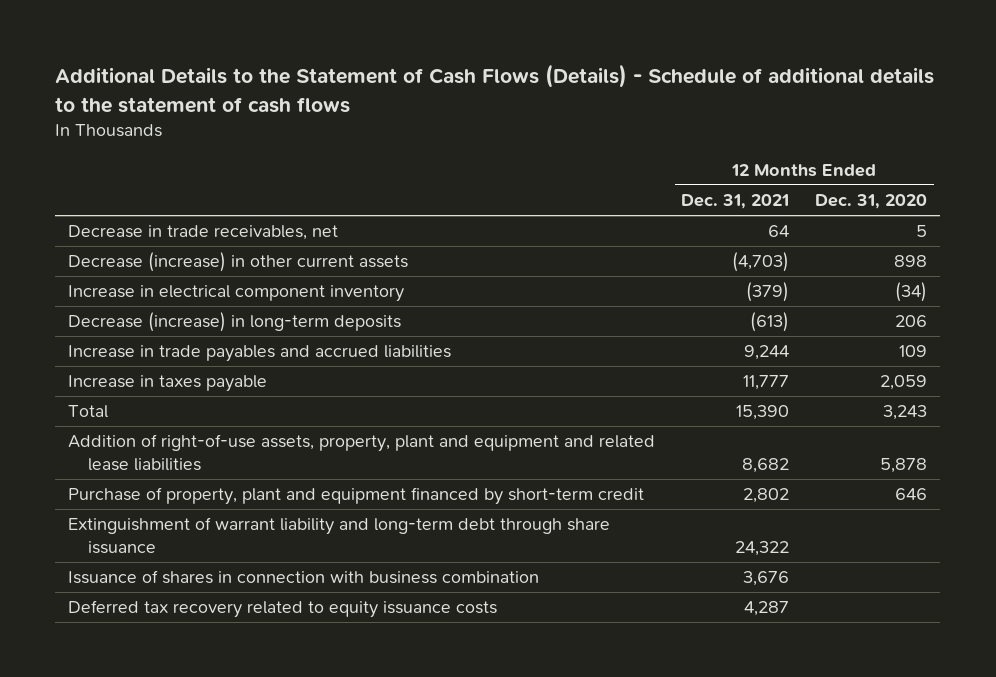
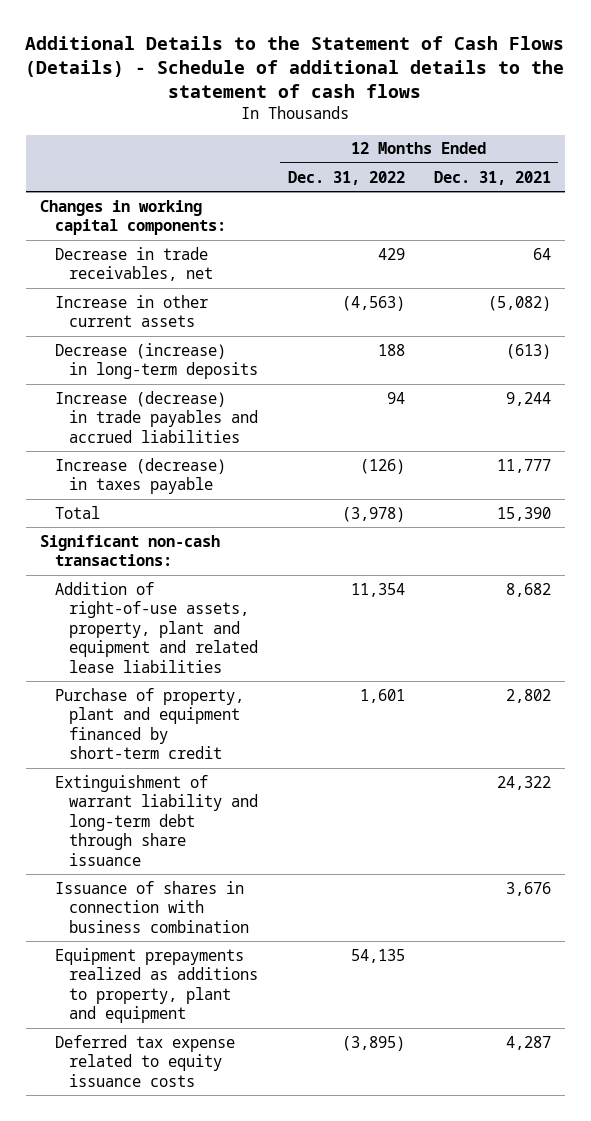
[815,194,928,210] Dec. 31, 2020 -> none
none -> [287,170,405,185] Dec. 31, 2022
none -> [40,199,226,236] Changes in working capital components:
[68,285,405,303] Increase in electrical component inventory -> none
[68,252,409,273] Decrease (increase) in other current assets -> [54,294,208,328] Increase in other current assets
[732,252,790,273] (4,703) -> [487,295,551,311] (5,082)
[68,345,452,363] Increase in trade payables and accrued liabilities -> [54,390,259,443] Increase (decrease) in trade payables and accrued liabilities
[68,375,268,393] Increase in taxes payable -> [54,457,226,495] Increase (decrease) in taxes payable
none -> [40,534,221,567] Significant non-cash transactions:
none -> [54,947,259,1024] Equipment prepayments realized as additions to property, plant and equipment
[68,600,498,619] Deferred tax recovery related to equity issuance costs -> [54,1034,235,1087] Deferred tax expense related to equity issuance costs

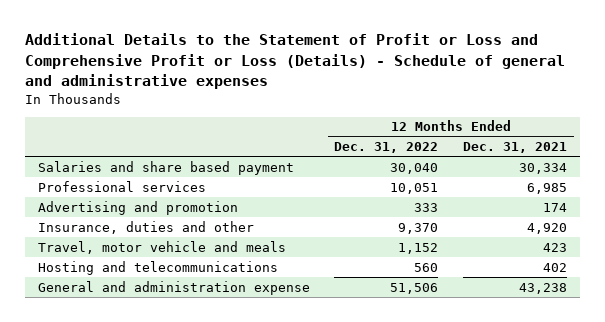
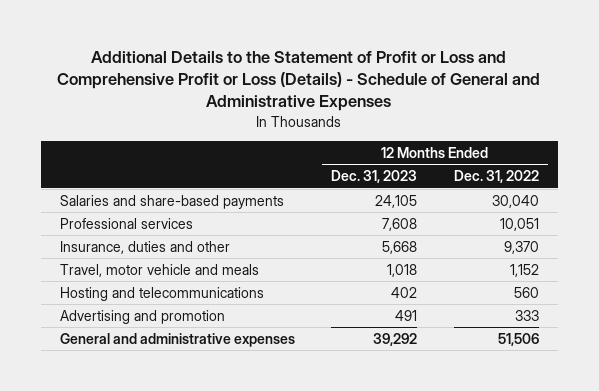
[25,33,566,89] Additional Details to the Statement of Profit or Loss and Comprehensive Profit or Loss (Details) - Schedule of general and administrative expenses -> [57,51,541,112] Additional Details to the Statement of Profit or Loss and Comprehensive Profit or Loss (Details) - Schedule of General and Administrative Expenses
[463,142,568,154] Dec. 31, 2021 -> none
none -> [331,170,418,184] Dec. 31, 2023
[37,160,294,175] Salaries and share based payment -> [59,194,284,209] Salaries and share-based payments
[37,200,238,215] Advertising and promotion -> [59,309,225,324] Advertising and promotion
[37,280,310,295] General and administration expense -> [59,332,295,347] General and administrative expenses

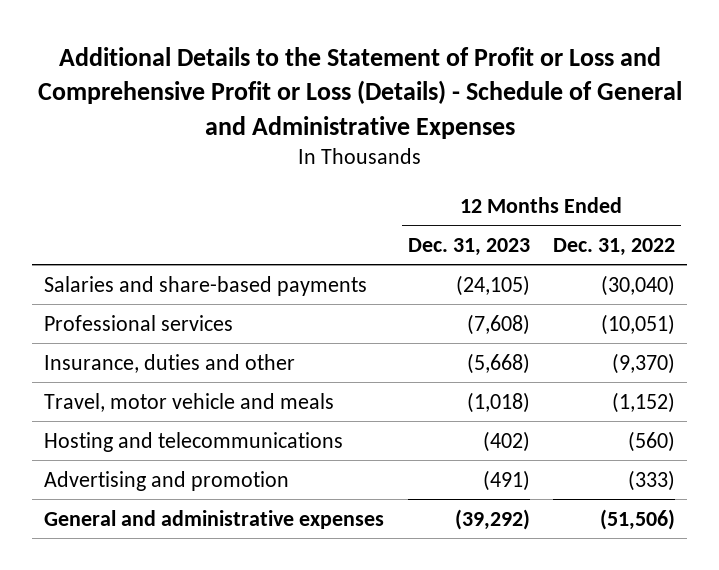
[375,194,418,208] 24,105 -> [455,274,530,296] (24,105)
[492,194,540,208] 30,040 -> [601,274,676,296] (30,040)
[382,217,418,231] 7,608 -> [466,313,530,335] (7,608)
[500,217,540,231] 10,051 -> [601,313,676,335] (10,051)
[382,240,418,254] 5,668 -> [466,352,530,374] (5,668)
[504,240,540,254] 9,370 -> [612,352,676,374] (9,370)
[387,263,418,277] 1,018 -> [466,391,530,413] (1,018)
[510,263,540,277] 1,152 -> [612,391,676,413] (1,152)
[391,286,418,298] 402 -> [482,430,530,452] (402)
[514,286,540,298] 560 -> [628,430,676,452] (560)
[395,309,418,321] 491 -> [482,469,530,491] (491)
[515,309,540,321] 333 -> [628,469,676,491] (333)
[373,332,418,346] 39,292 -> [454,508,530,530] (39,292)
[498,332,540,346] 51,506 -> [600,508,676,530] (51,506)

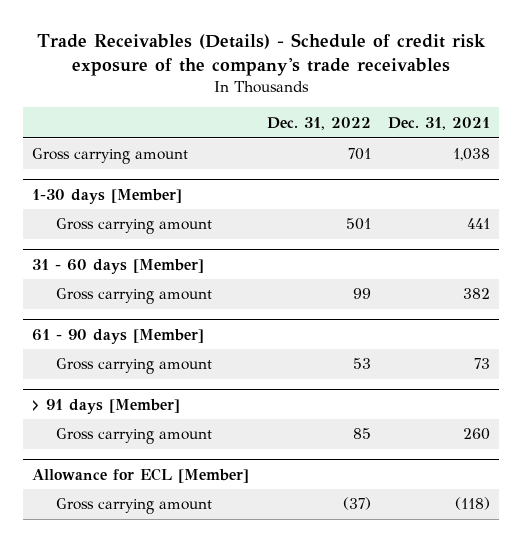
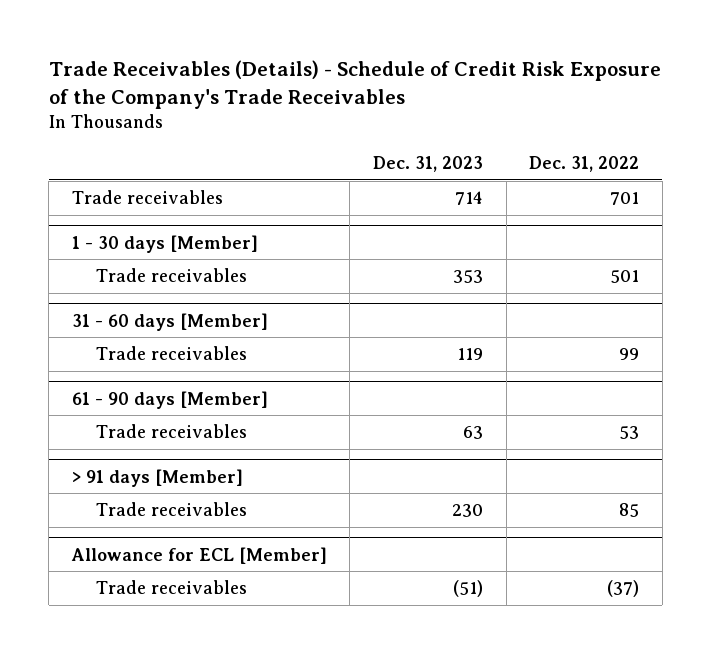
[37,32,487,76] Trade Receivables (Details) - Schedule of credit risk exposure of the company's trade receivables -> [48,60,661,109] Trade Receivables (Details) - Schedule of Credit Risk Exposure of the Company's Trade Receivables
[388,116,491,130] Dec. 31, 2021 -> none
none -> [372,155,483,172] Dec. 31, 2023
[31,148,188,165] Gross carrying amount -> none
[56,218,213,235] Gross carrying amount -> none
none -> [71,190,223,205] Trade receivables
[31,188,182,204] 1-30 days [Member] -> [71,234,258,253] 1 - 30 days [Member]
none -> [95,268,247,283] Trade receivables
[56,288,213,305] Gross carrying amount -> none
none -> [95,346,247,361] Trade receivables
[56,358,213,375] Gross carrying amount -> none
none -> [95,424,247,439] Trade receivables
[56,428,213,445] Gross carrying amount -> none
none -> [95,502,247,517] Trade receivables
[56,498,213,515] Gross carrying amount -> none
none -> [95,580,247,595] Trade receivables

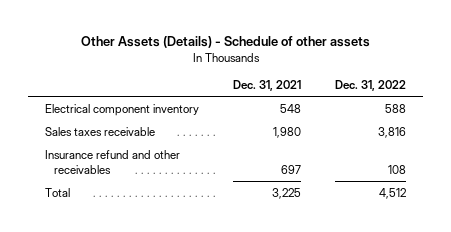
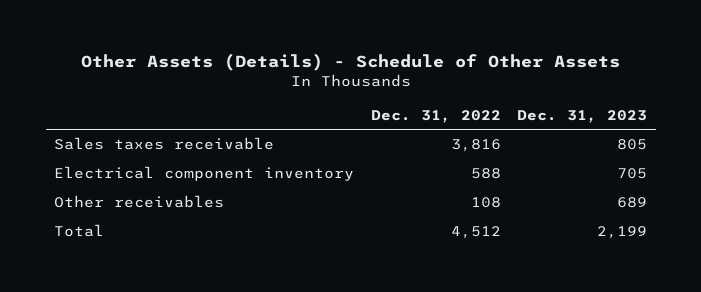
[80,36,370,49] Other Assets (Details) - Schedule of other assets -> [80,53,620,72] Other Assets (Details) - Schedule of Other Assets
[233,79,302,91] Dec. 31, 2021 -> none
none -> [517,109,648,123] Dec. 31, 2023
[45,149,181,174] Insurance refund and other receivables -> none
[45,103,200,116] Electrical component inventory -> [53,166,354,182] Electrical component inventory
none -> [53,195,224,209] Other receivables

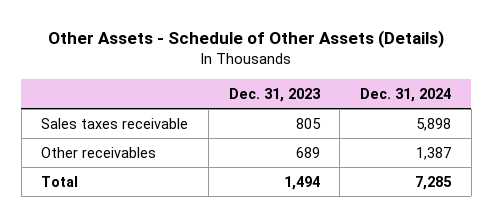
[80,53,620,72] Other Assets (Details) - Schedule of Other Assets -> [48,30,445,49] Other Assets - Schedule of Other Assets (Details)
[370,109,501,123] Dec. 31, 2022 -> none
none -> [359,87,451,102] Dec. 31, 2024
[53,166,354,182] Electrical component inventory -> none
[597,226,648,240] 2,199 -> [283,175,320,190] 1,494

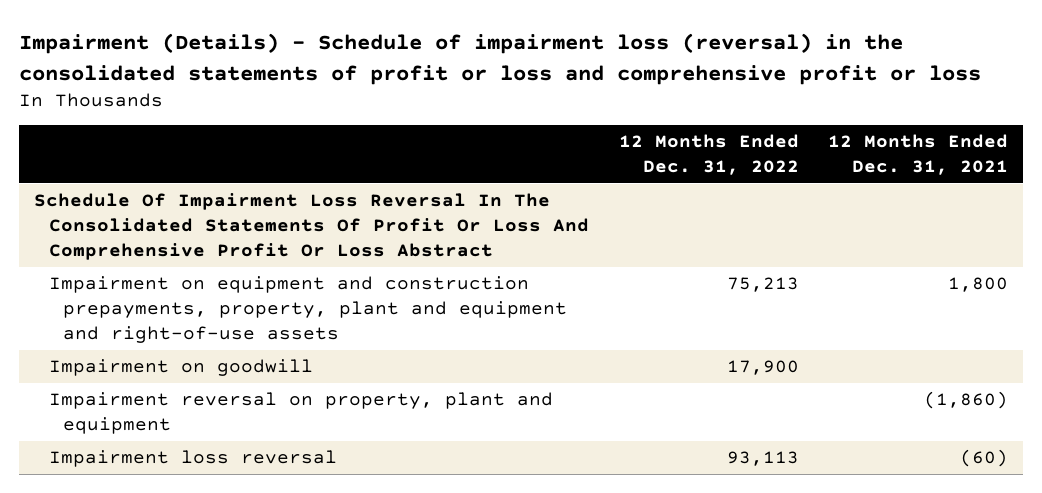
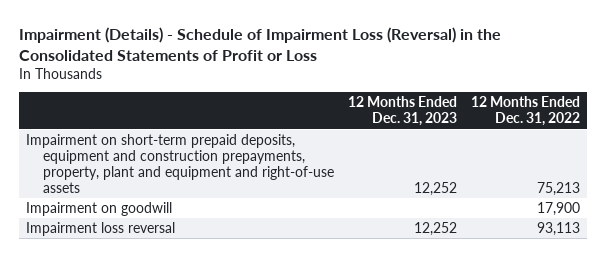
[19,33,982,85] Impairment (Details) - Schedule of impairment loss (reversal) in the consolidated statements of profit or loss and comprehensive profit or loss -> [18,26,501,61] Impairment (Details) - Schedule of Impairment Loss (Reversal) in the Consolidated Statements of Profit or Loss
[828,134,1009,176] 12 Months Ended Dec. 31, 2021 -> none
none -> [348,96,458,127] 12 Months Ended Dec. 31, 2023
[34,193,589,260] Schedule Of Impairment Loss Reversal In The Consolidated Statements Of Profit Or Loss And Comprehensive Profit Or Loss Abstract -> none
[48,276,568,343] Impairment on equipment and construction prepayments, property, plant and equipment and right-of-use assets -> [25,134,335,193] Impairment on short-term prepaid deposits, equipment and construction prepayments, property, plant and equipment and right-of-use assets
[48,392,553,435] Impairment reversal on property, plant and equipment -> none

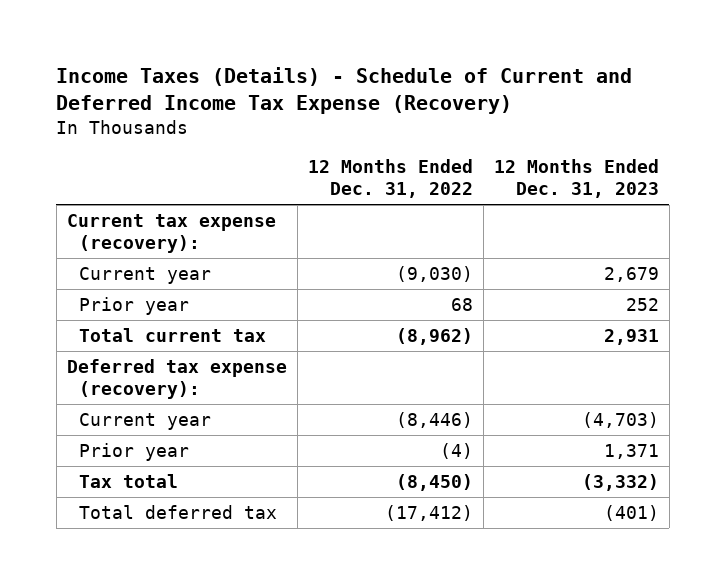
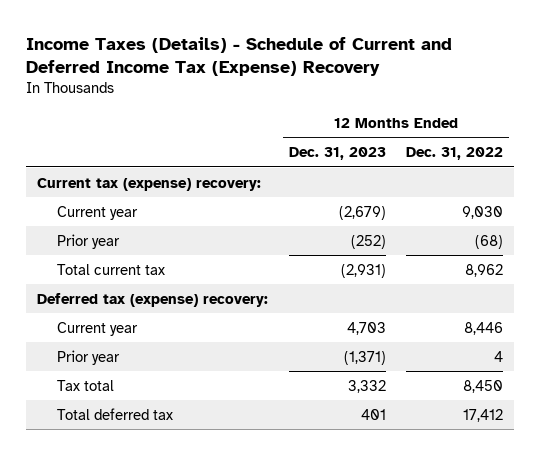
[56,67,633,115] Income Taxes (Details) - Schedule of Current and Deferred Income Tax Expense (Recovery) -> [26,36,453,76] Income Taxes (Details) - Schedule of Current and Deferred Income Tax (Expense) Recovery
[66,213,276,253] Current tax expense (recovery): -> [36,177,261,191] Current tax (expense) recovery:
[395,265,473,282] (9,030) -> [462,205,504,219] 9,030
[603,266,659,282] 2,679 -> [338,205,386,220] (2,679)
[450,297,473,311] 68 -> [475,234,504,249] (68)
[625,297,659,311] 252 -> [350,234,386,249] (252)
[395,327,473,345] (8,962) -> [465,263,504,277] 8,962
[603,328,659,345] 2,931 -> [340,263,386,278] (2,931)
[66,358,287,399] Deferred tax expense (recovery): -> [36,292,268,307] Deferred tax (expense) recovery:
[395,411,473,428] (8,446) -> [464,321,504,335] 8,446
[581,411,659,428] (4,703) -> [346,321,386,335] 4,703
[439,442,473,459] (4) -> [494,350,504,362] 4
[603,443,659,459] 1,371 -> [343,350,386,365] (1,371)
[395,473,473,491] (8,450) -> [463,379,504,393] 8,450
[581,473,659,491] (3,332) -> [347,379,386,393] 3,332
[384,504,473,521] (17,412) -> [463,408,504,422] 17,412
[603,504,659,521] (401) -> [360,408,386,420] 401

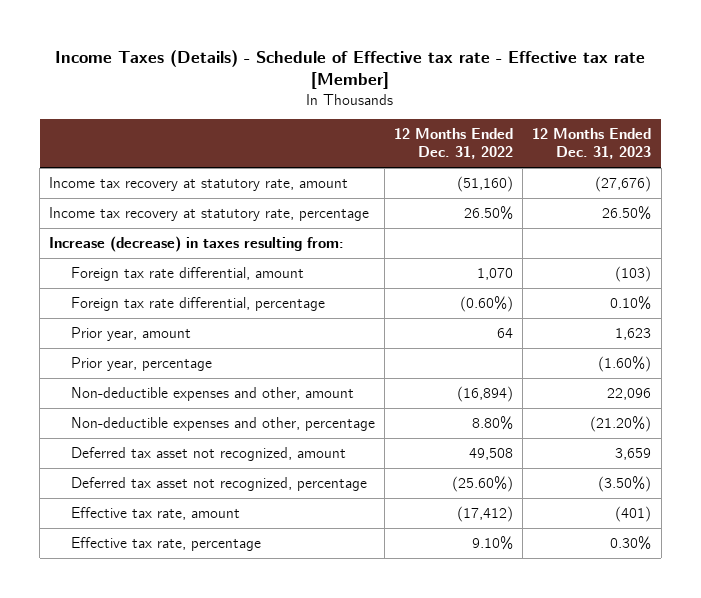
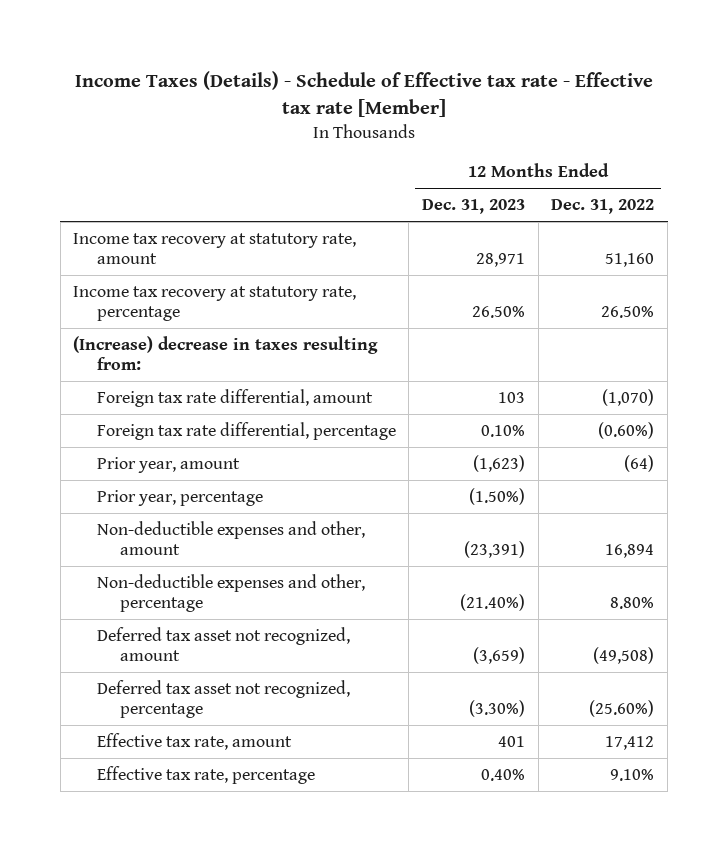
[457,175,514,192] (51,160) -> [605,253,655,268] 51,160
[595,175,652,192] (27,676) -> [476,253,526,268] 28,971
[49,235,345,252] Increase (decrease) in taxes resulting from: -> [73,335,379,371] (Increase) decrease in taxes resulting from:
[477,267,514,280] 1,070 -> [602,388,655,406] (1,070)
[615,265,652,282] (103) -> [498,391,526,403] 103
[497,327,514,338] 64 -> [624,454,655,472] (64)
[615,327,652,340] 1,623 -> [473,454,526,472] (1,623)
[598,355,652,372] (1.60%) -> [469,487,526,505] (1.50%)
[457,385,514,402] (16,894) -> [605,544,655,559] 16,894
[607,387,652,400] 22,096 -> [464,541,526,559] (23,391)
[590,415,652,432] (21.20%) -> [460,594,526,612] (21.40%)
[469,447,514,460] 49,508 -> [593,647,655,665] (49,508)
[615,447,652,460] 3,659 -> [473,647,526,665] (3,659)
[598,475,652,492] (3.50%) -> [469,700,526,718] (3.30%)
[457,505,514,522] (17,412) -> [605,735,655,750] 17,412
[615,505,652,522] (401) -> [498,735,526,747] 401
[610,535,652,550] 0.30% -> [481,768,526,781] 0.40%

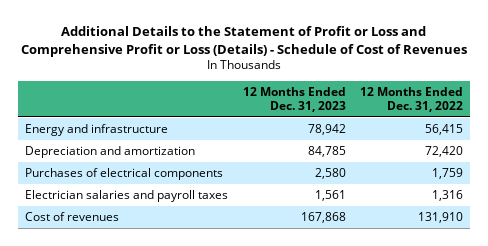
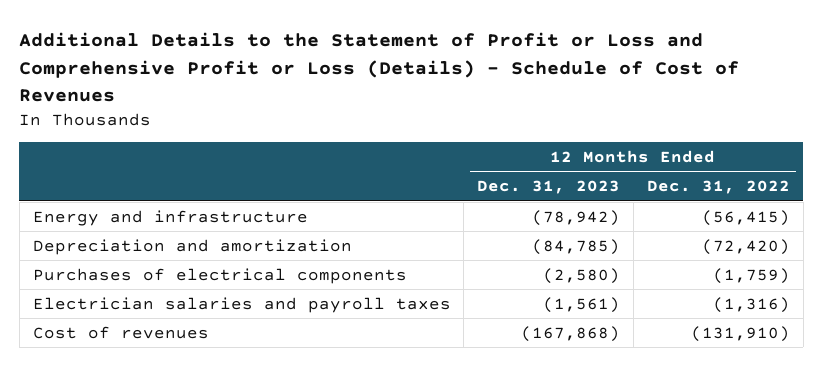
[307,124,346,136] 78,942 -> [532,209,621,226] (78,942)
[424,124,463,136] 56,415 -> [701,209,790,226] (56,415)
[307,146,346,158] 84,785 -> [532,238,621,255] (84,785)
[424,146,463,158] 72,420 -> [701,238,790,255] (72,420)
[314,168,346,180] 2,580 -> [543,267,621,284] (2,580)
[431,168,463,180] 1,759 -> [712,267,790,284] (1,759)
[314,190,346,202] 1,561 -> [543,296,621,313] (1,561)
[431,190,463,202] 1,316 -> [712,296,790,313] (1,316)
[300,212,346,224] 167,868 -> [521,325,621,342] (167,868)
[417,212,463,224] 131,910 -> [690,325,790,342] (131,910)

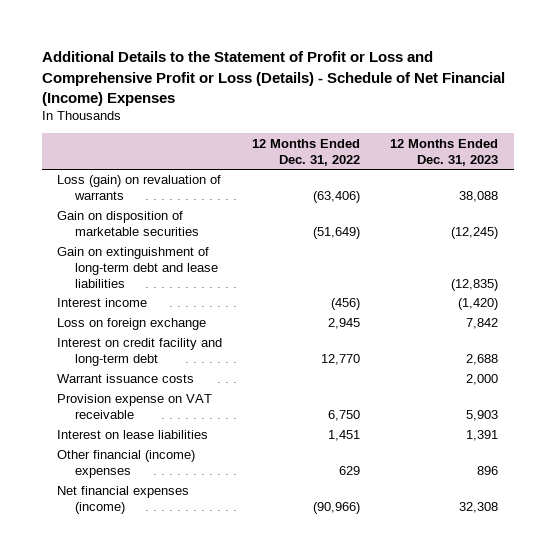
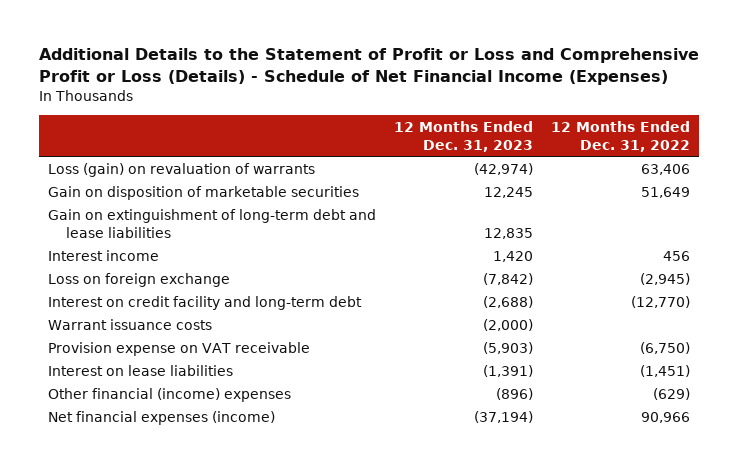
[42,51,506,106] Additional Details to the Statement of Profit or Loss and Comprehensive Profit or Loss (Details) - Schedule of Net Financial (Income) Expenses -> [38,48,699,86] Additional Details to the Statement of Profit or Loss and Comprehensive Profit or Loss (Details) - Schedule of Net Financial Income (Expenses)
[313,191,361,204] (63,406) -> [640,163,690,175] 63,406
[459,191,499,203] 38,088 -> [473,162,533,175] (42,974)
[313,227,361,240] (51,649) -> [640,186,690,198] 51,649
[451,227,499,240] (12,245) -> [483,186,533,198] 12,245
[451,279,499,292] (12,835) -> [483,227,533,239] 12,835
[331,298,361,311] (456) -> [662,250,690,261] 456
[458,298,499,311] (1,420) -> [492,250,533,262] 1,420
[328,318,361,330] 2,945 -> [639,272,690,285] (2,945)
[466,318,499,330] 7,842 -> [482,272,533,285] (7,842)
[321,354,361,366] 12,770 -> [630,295,690,308] (12,770)
[466,354,499,366] 2,688 -> [482,295,533,308] (2,688)
[466,374,499,386] 2,000 -> [482,318,533,331] (2,000)
[328,410,361,422] 6,750 -> [639,341,690,354] (6,750)
[466,410,499,422] 5,903 -> [482,341,533,354] (5,903)
[328,430,361,442] 1,451 -> [639,364,690,377] (1,451)
[466,430,499,442] 1,391 -> [482,364,533,377] (1,391)
[339,466,361,476] 629 -> [652,387,690,400] (629)
[477,466,499,476] 896 -> [495,387,533,400] (896)
[313,502,361,515] (90,966) -> [640,411,690,423] 90,966
[459,502,499,514] 32,308 -> [473,410,533,423] (37,194)

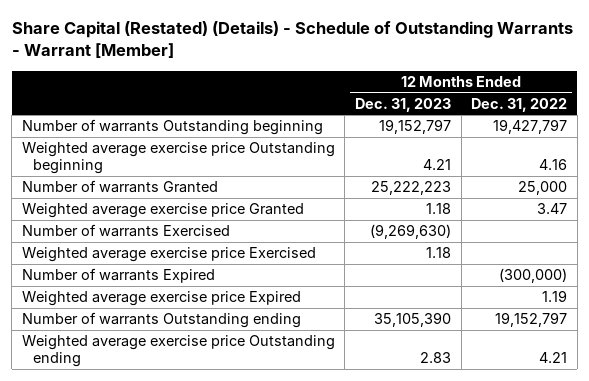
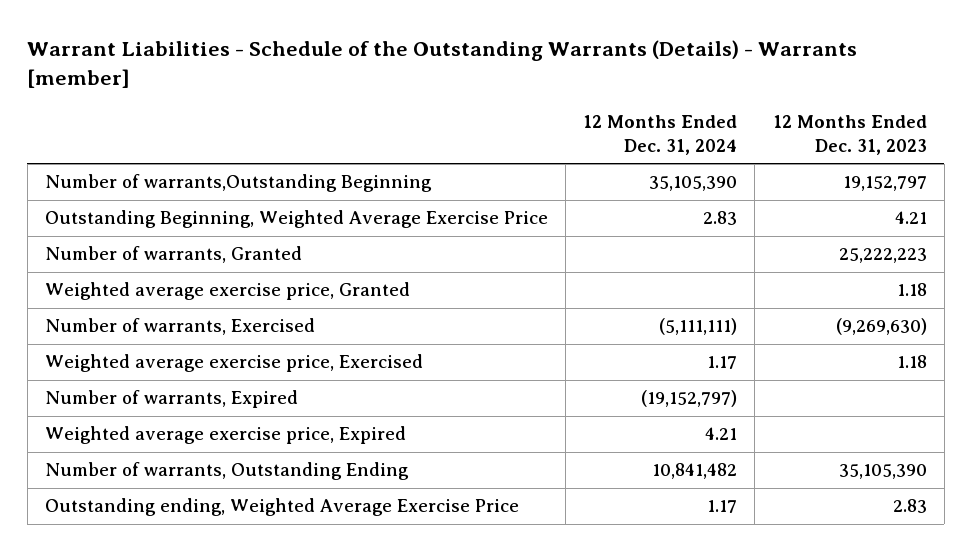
[11,20,573,59] Share Capital (Restated) (Details) - Schedule of Outstanding Warrants - Warrant [Member] -> [27,40,858,88] Warrant Liabilities - Schedule of the Outstanding Warrants (Details) - Warrants [member]
[471,97,568,112] Dec. 31, 2022 -> none
none -> [583,114,738,155] 12 Months Ended Dec. 31, 2024
[21,119,323,136] Number of warrants Outstanding beginning -> [44,174,432,193] Number of warrants,Outstanding Beginning
[21,142,335,175] Weighted average exercise price Outstanding beginning -> [44,210,548,229] Outstanding Beginning, Weighted Average Exercise Price
[21,180,218,194] Number of warrants Granted -> [44,246,302,264] Number of warrants, Granted
[21,203,304,219] Weighted average exercise price Granted -> [44,282,410,301] Weighted average exercise price, Granted
[21,224,230,238] Number of warrants Exercised -> [44,318,315,336] Number of warrants, Exercised
[21,247,316,263] Weighted average exercise price Exercised -> [44,354,423,373] Weighted average exercise price, Exercised
[21,268,215,284] Number of warrants Expired -> [44,390,298,409] Number of warrants, Expired
[21,291,301,307] Weighted average exercise price Expired -> [44,426,406,445] Weighted average exercise price, Expired
[21,312,301,329] Number of warrants Outstanding ending -> [44,462,409,481] Number of warrants, Outstanding Ending
[21,335,335,368] Weighted average exercise price Outstanding ending -> [44,498,519,517] Outstanding ending, Weighted Average Exercise Price

